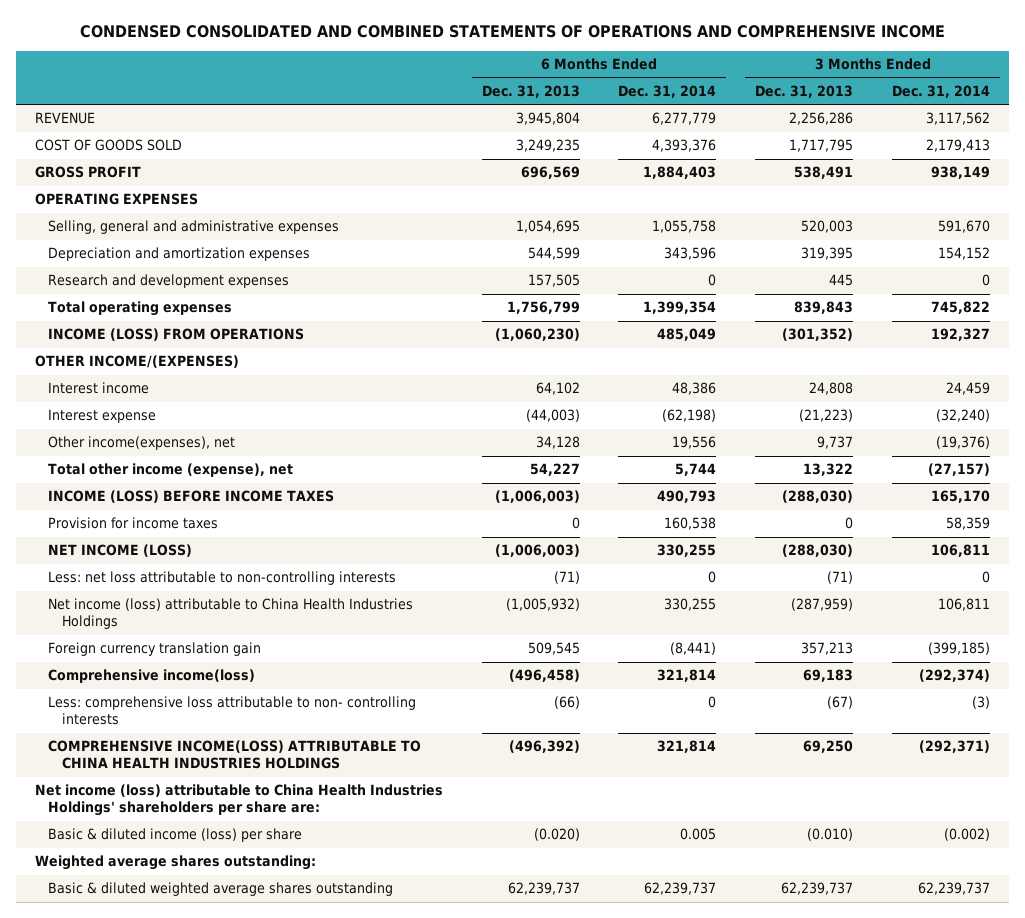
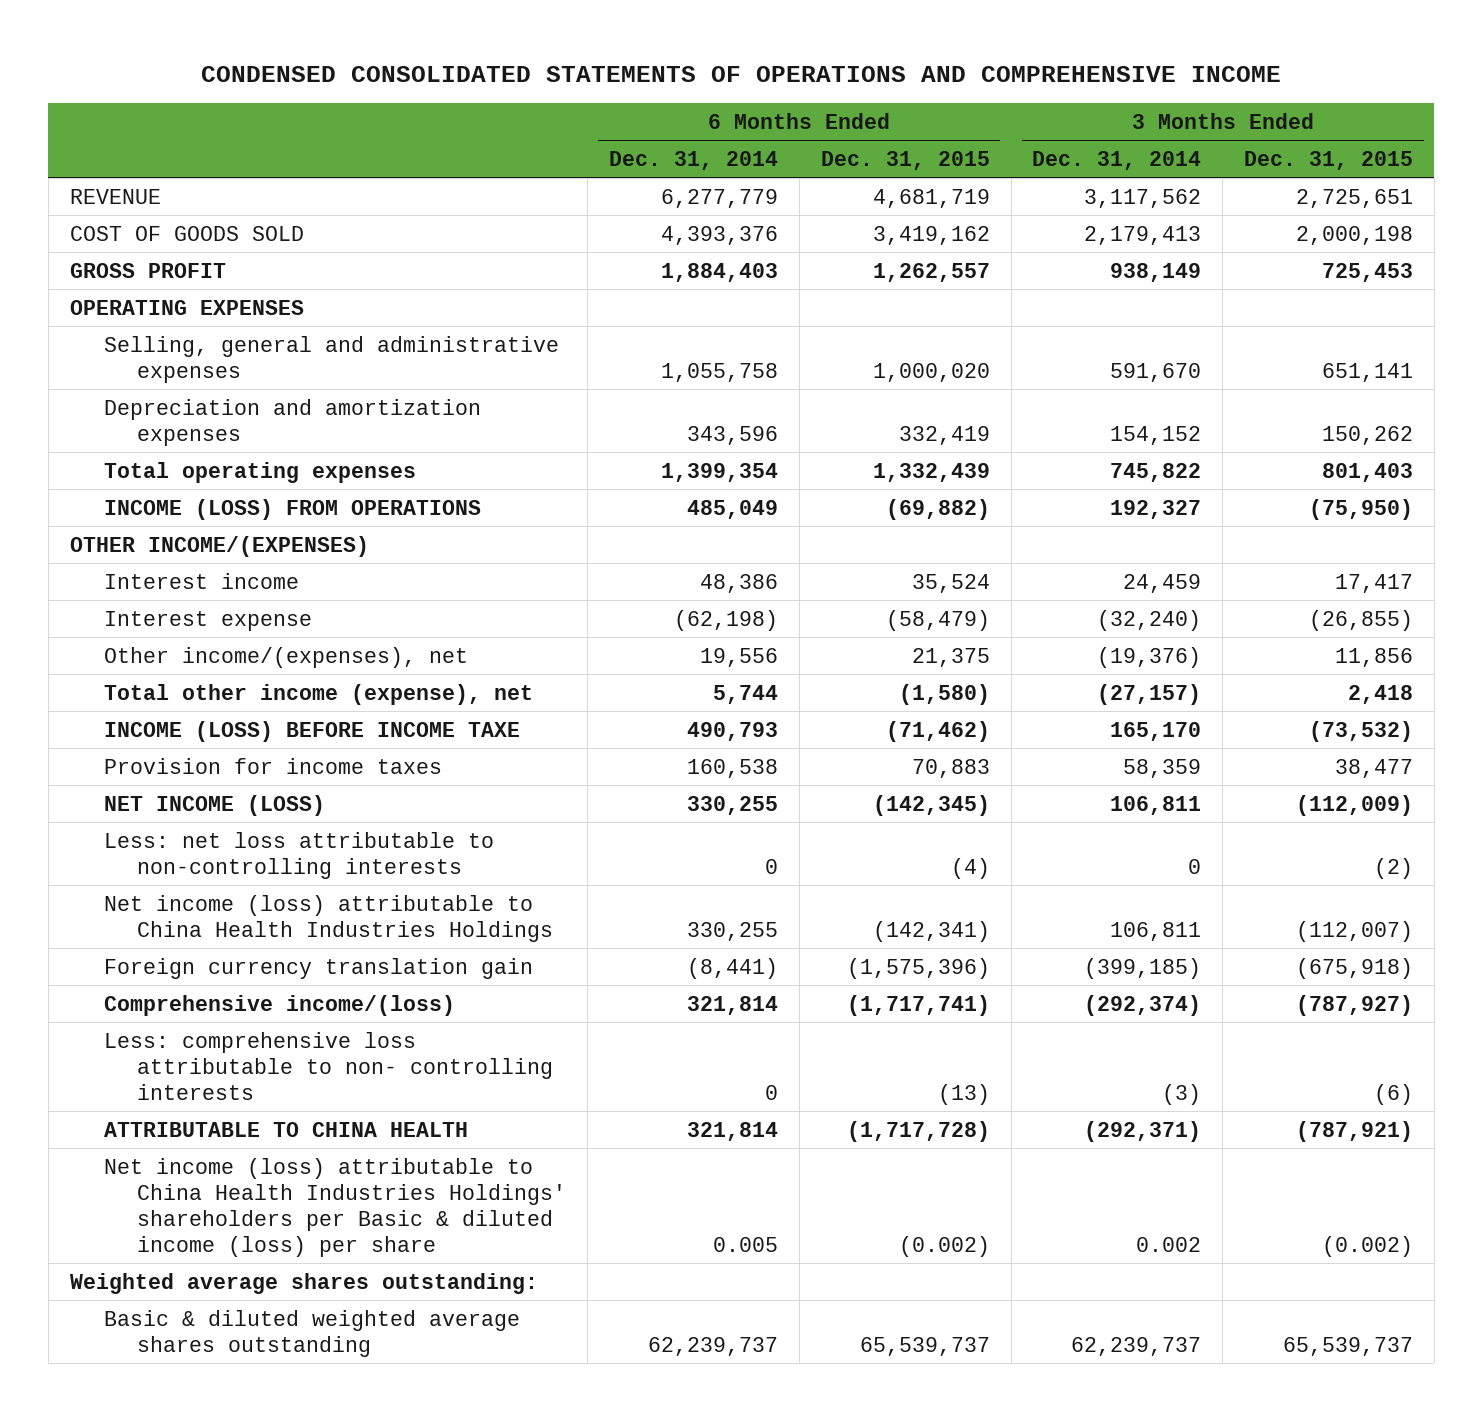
[80,24,946,38] CONDENSED CONSOLIDATED AND COMBINED STATEMENTS OF OPERATIONS AND COMPREHENSIVE INCOME -> [201,65,1282,82] CONDENSED CONSOLIDATED STATEMENTS OF OPERATIONS AND COMPREHENSIVE INCOME
[481,84,580,98] Dec. 31, 2013 -> none
[755,84,854,98] Dec. 31, 2013 -> none
none -> [820,150,990,170] Dec. 31, 2015
none -> [1244,150,1414,170] Dec. 31, 2015
[48,274,290,289] Research and development expenses -> none
[48,436,236,451] Other income(expenses), net -> [103,646,468,668] Other income/(expenses), net
[48,490,335,504] INCOME (LOSS) BEFORE INCOME TAXES -> [103,720,520,742] INCOME (LOSS) BEFORE INCOME TAXE
[48,669,256,684] Comprehensive income(loss) -> [103,994,455,1016] Comprehensive income/(loss)
[34,784,443,817] Net income (loss) attributable to China Health Industries Holdings' shareholders per share are: -> none
[48,740,422,770] COMPREHENSIVE INCOME(LOSS) ATTRIBUTABLE TO CHINA HEALTH INDUSTRIES HOLDINGS -> [103,1121,468,1137] ATTRIBUTABLE TO CHINA HEALTH
[48,828,303,843] Basic & diluted income (loss) per share -> [103,1157,567,1257] Net income (loss) attributable to China Health Industries Holdings' shareholders per Basic & diluted income (loss) per share
[943,828,990,842] (0.002) -> [1136,1236,1202,1252] 0.002

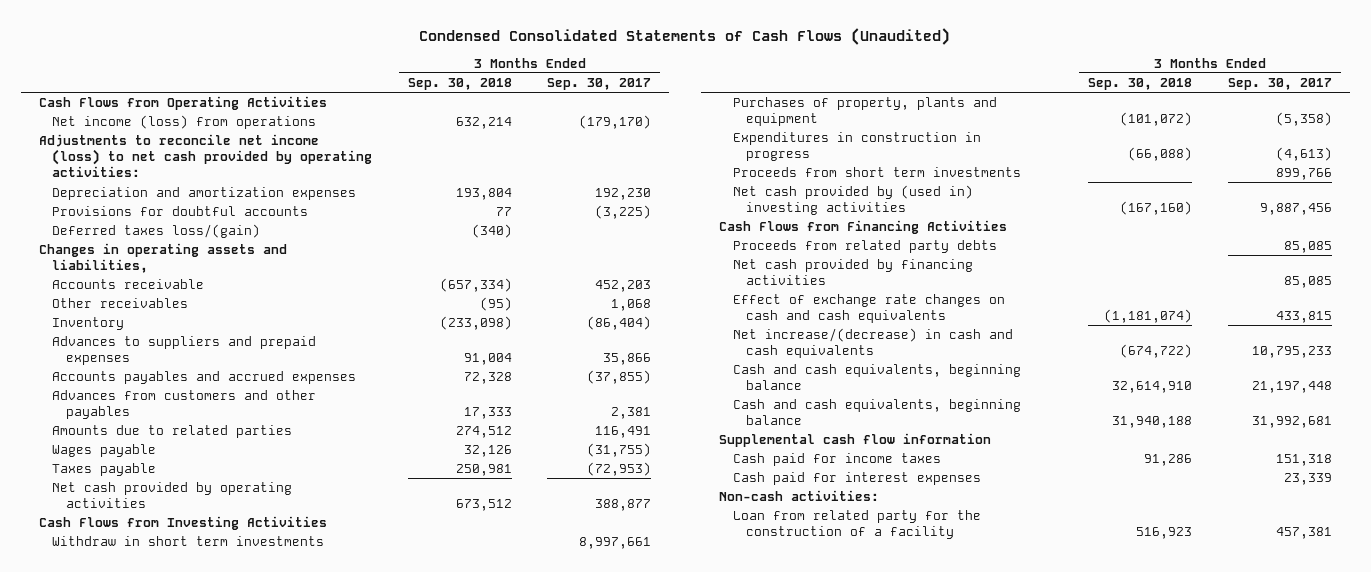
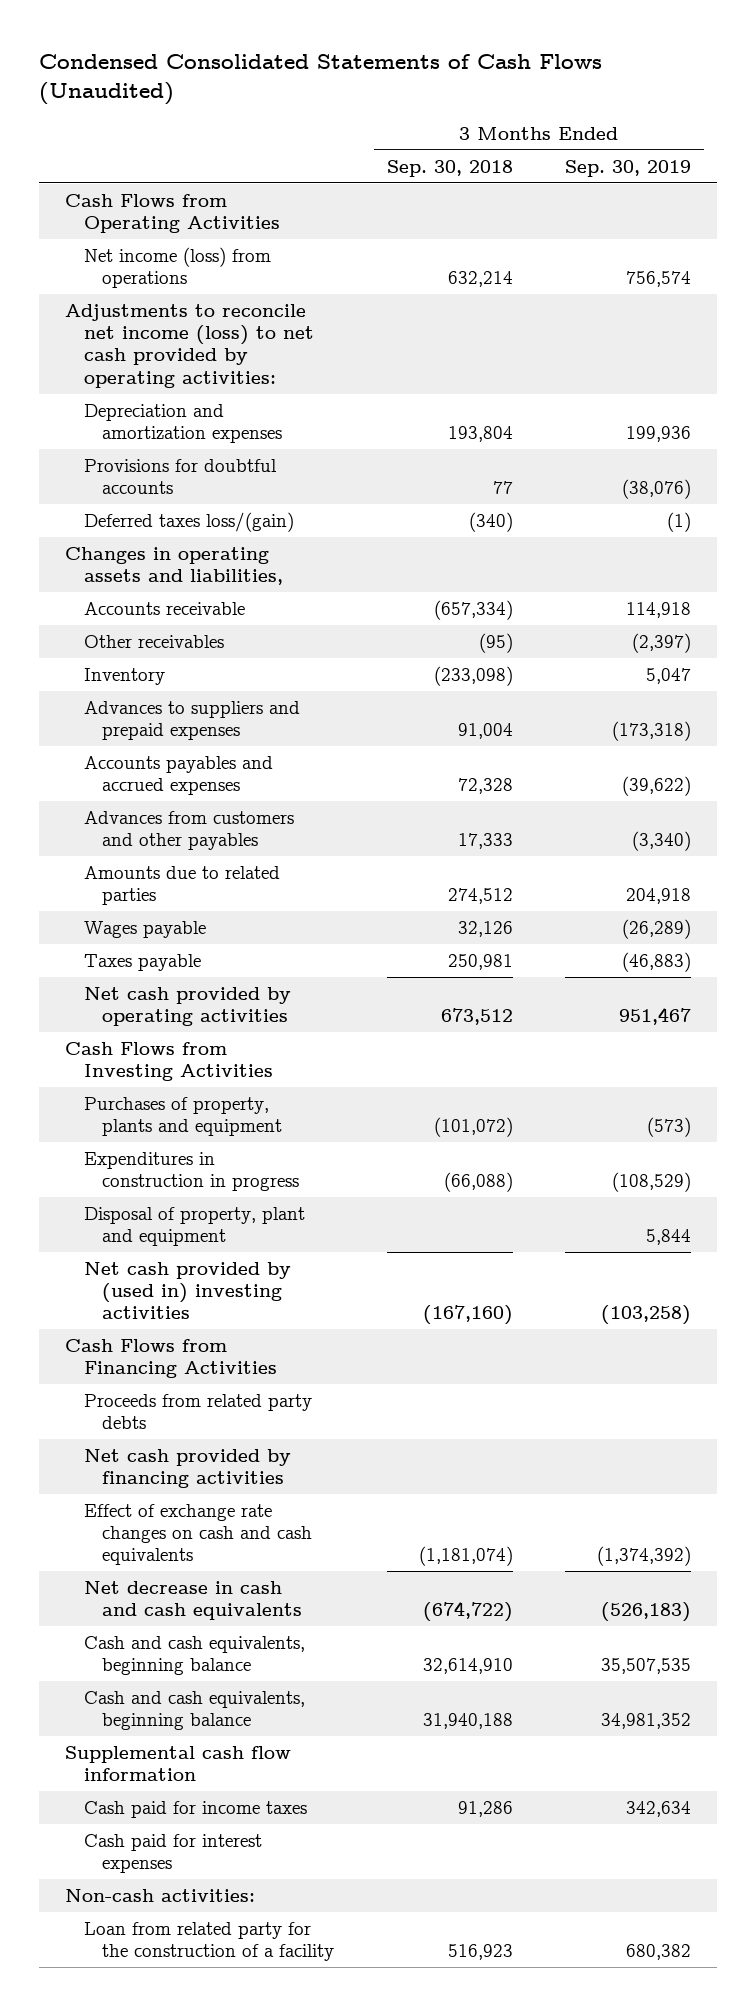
[547,78,652,91] Sep. 30, 2017 -> none
none -> [564,159,691,177] Sep. 30, 2019
[52,536,325,547] Withdraw in short term investments -> none
[732,167,1021,178] Proceeds from short term investments -> none
none -> [83,1206,305,1247] Disposal of property, plant and equipment
[732,328,1013,359] Net increase/(decrease) in cash and cash equivalents -> [83,1580,303,1621] Net decrease in cash and cash equivalents

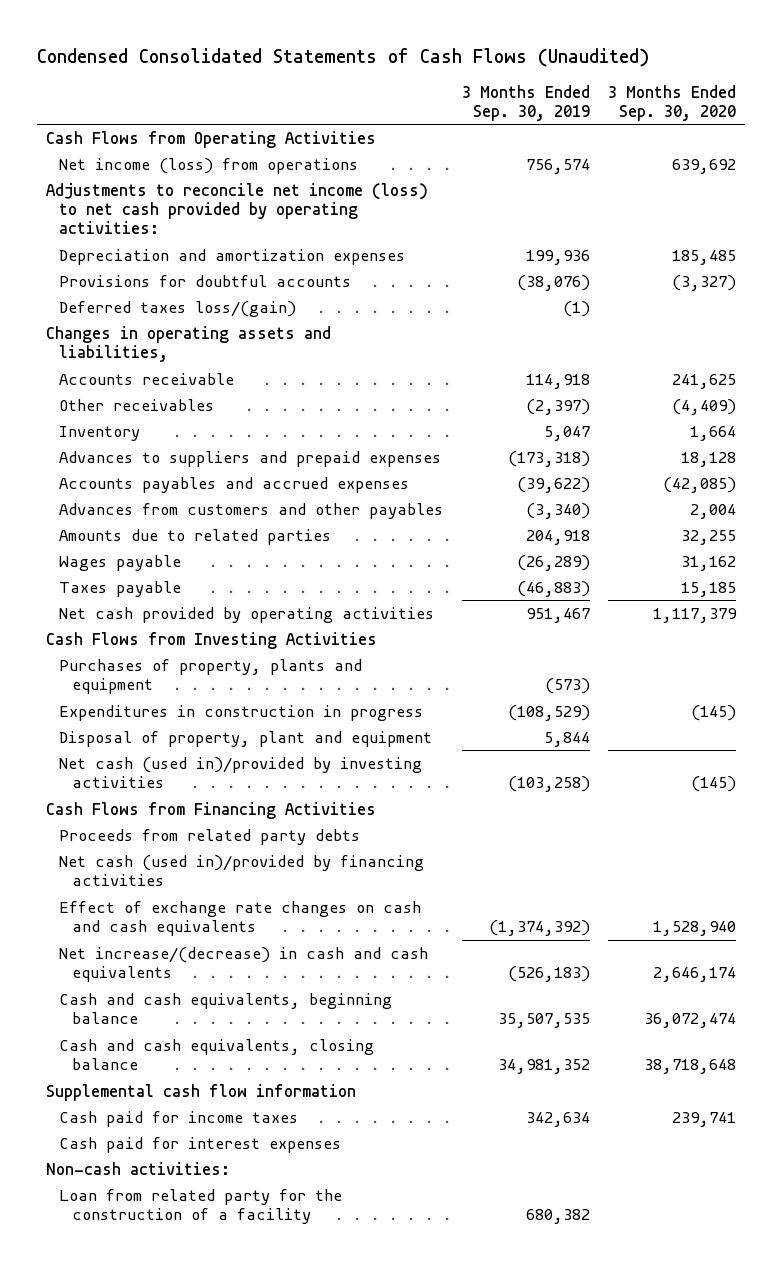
[386,159,513,177] Sep. 30, 2018 -> none
none -> [607,84,736,121] 3 Months Ended Sep. 30, 2020
[83,1261,291,1320] Net cash provided by (used in) investing activities -> [59,756,423,789] Net cash (used in)/provided by investing activities
[83,1448,291,1489] Net cash provided by financing activities -> [59,854,425,887] Net cash (used in)/provided by financing activities
[83,1580,303,1621] Net decrease in cash and cash equivalents -> [59,946,429,983] Net increase/(decrease) in cash and cash equivalents
[83,1690,305,1731] Cash and cash equivalents, beginning balance -> [59,1038,375,1071] Cash and cash equivalents, closing balance

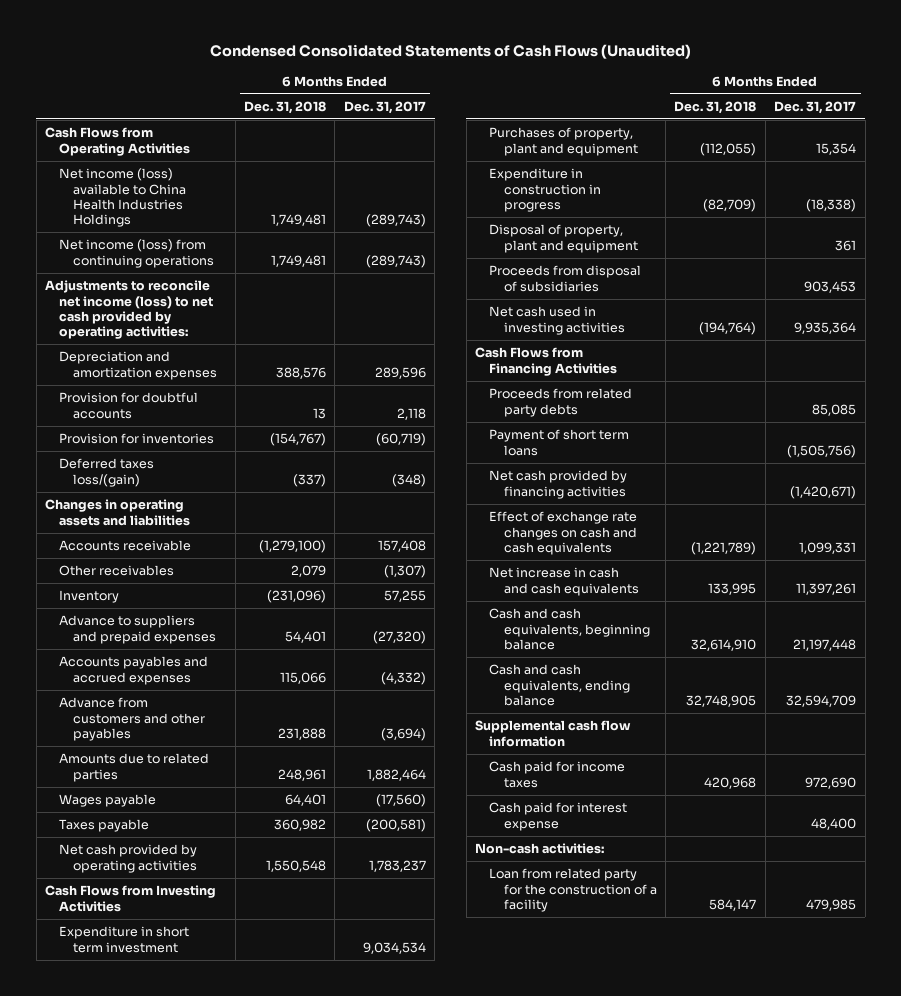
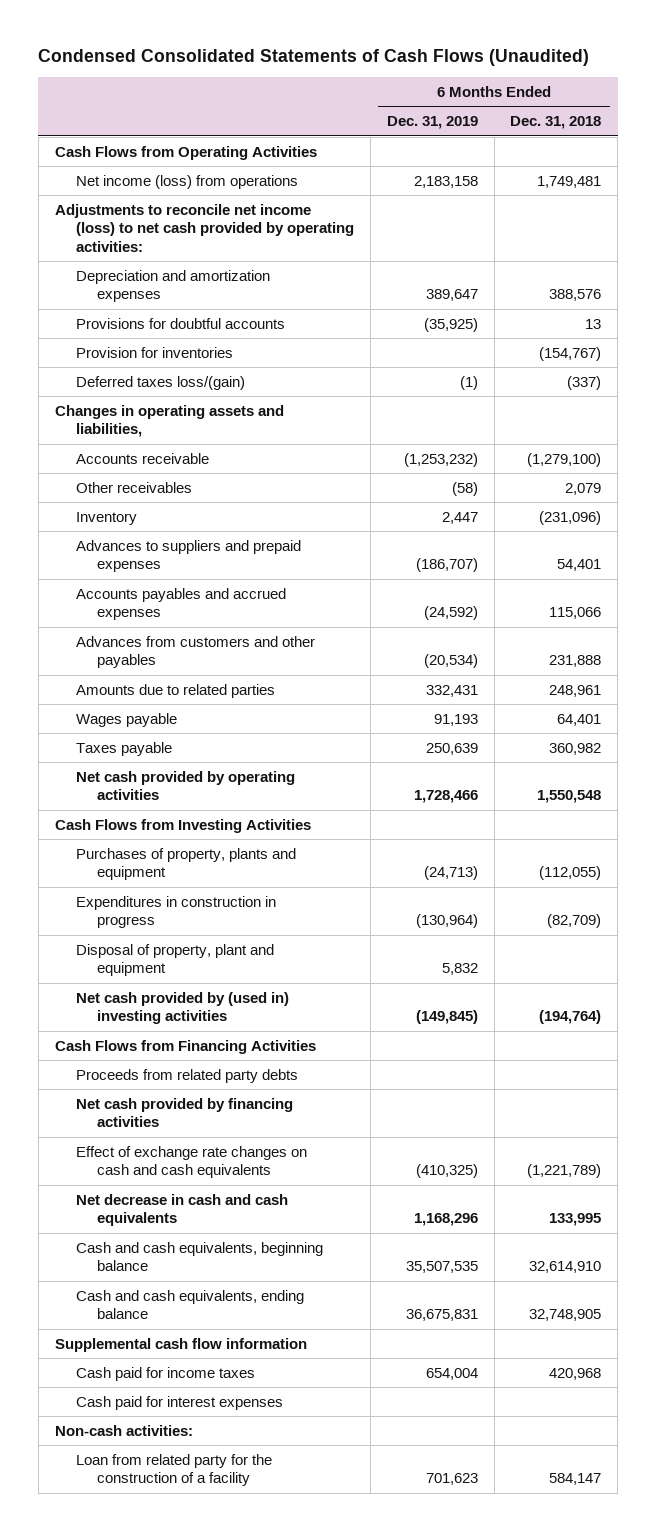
[343,100,426,114] Dec. 31, 2017 -> none
none -> [386,116,478,130] Dec. 31, 2019
[59,168,187,228] Net income (loss) available to China Health Industries Holdings -> none
[59,239,215,268] Net income (loss) from continuing operations -> [75,174,298,189] Net income (loss) from operations
[59,392,199,419] Provision for doubtful accounts -> [75,317,285,329] Provisions for doubtful accounts
[44,499,191,526] Changes in operating assets and liabilities -> [54,404,284,438] Changes in operating assets and liabilities,
[59,615,217,644] Advance to suppliers and prepaid expenses -> [75,539,301,573] Advances to suppliers and prepaid expenses
[59,697,206,741] Advance from customers and other payables -> [75,635,315,669] Advances from customers and other payables
[59,926,190,953] Expenditure in short term investment -> none
[489,127,638,156] Purchases of property, plant and equipment -> [75,847,296,881] Purchases of property, plants and equipment
[489,168,601,212] Expenditure in construction in progress -> [75,895,276,929] Expenditures in construction in progress
[489,265,642,292] Proceeds from disposal of subsidiaries -> none
[489,306,625,335] Net cash used in investing activities -> [75,991,289,1025] Net cash provided by (used in) investing activities
[489,429,630,456] Payment of short term loans -> none
[489,567,639,596] Net increase in cash and cash equivalents -> [75,1193,288,1227] Net decrease in cash and cash equivalents
[489,802,628,831] Cash paid for interest expense -> [75,1395,283,1410] Cash paid for interest expenses

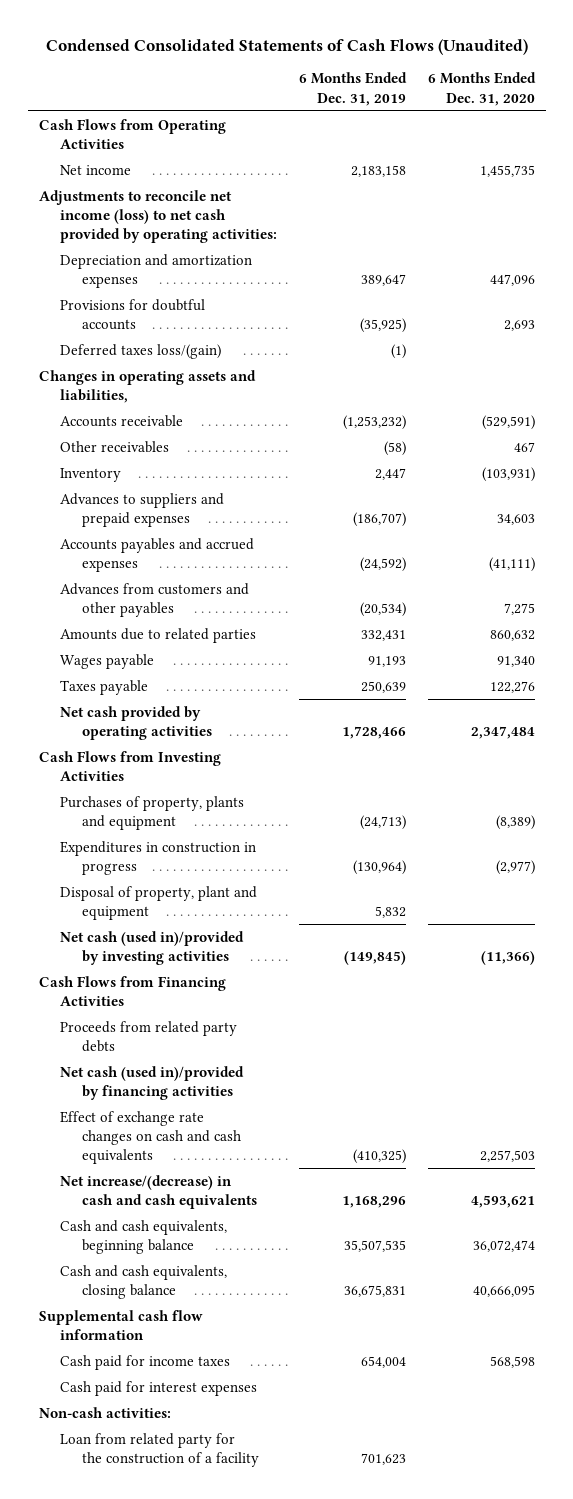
[510,116,602,130] Dec. 31, 2018 -> none
none -> [427,72,536,106] 6 Months Ended Dec. 31, 2020
[75,174,298,189] Net income (loss) from operations -> [60,164,132,175] Net income
[75,346,233,358] Provision for inventories -> none
[75,991,289,1025] Net cash provided by (used in) investing activities -> [60,930,245,965] Net cash (used in)/provided by investing activities
[75,1097,293,1128] Net cash provided by financing activities -> [60,1065,245,1100] Net cash (used in)/provided by financing activities
[75,1193,288,1227] Net decrease in cash and cash equivalents -> [60,1174,257,1209] Net increase/(decrease) in cash and cash equivalents
[75,1289,304,1320] Cash and cash equivalents, ending balance -> [60,1264,228,1299] Cash and cash equivalents, closing balance

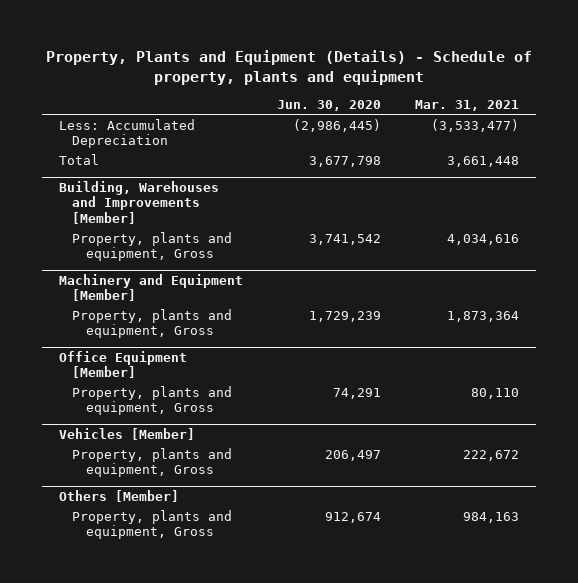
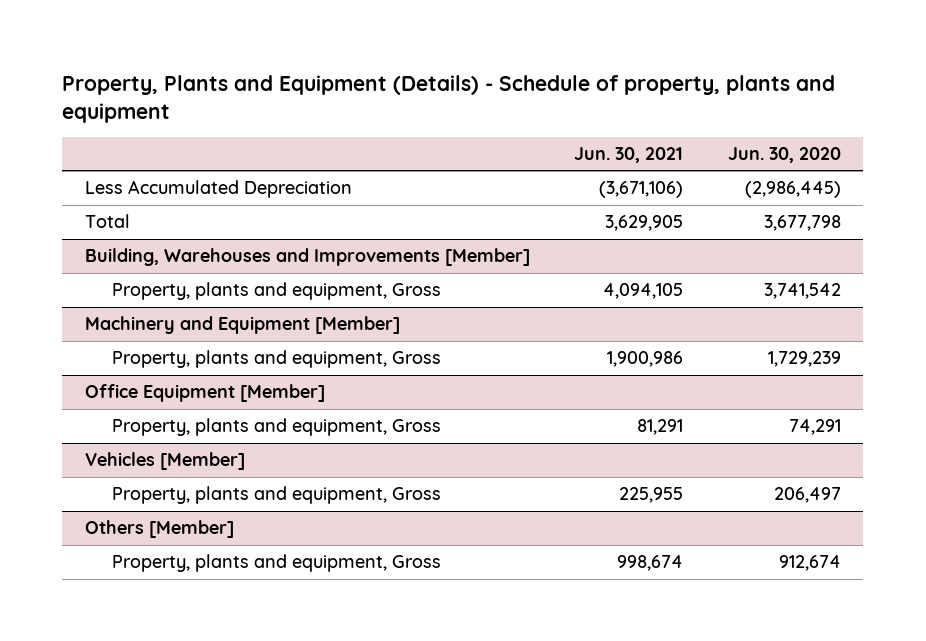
[414,100,519,112] Mar. 31, 2021 -> none
none -> [574,146,684,163] Jun. 30, 2021
[58,118,195,148] Less: Accumulated Depreciation -> [84,180,352,199] Less Accumulated Depreciation

